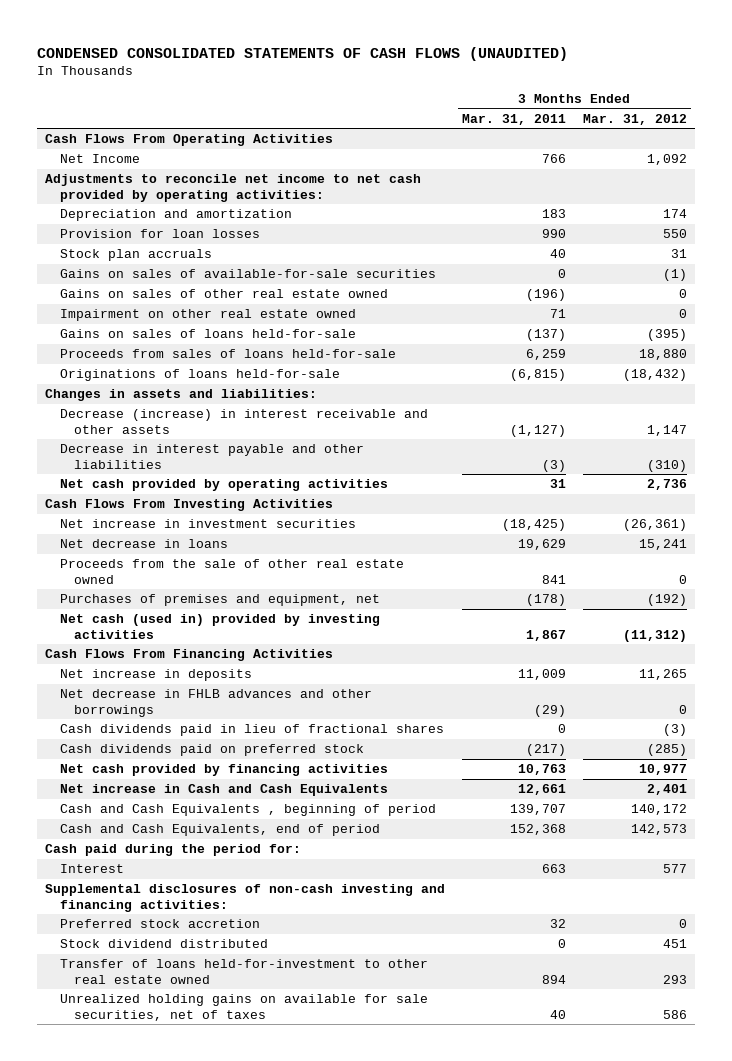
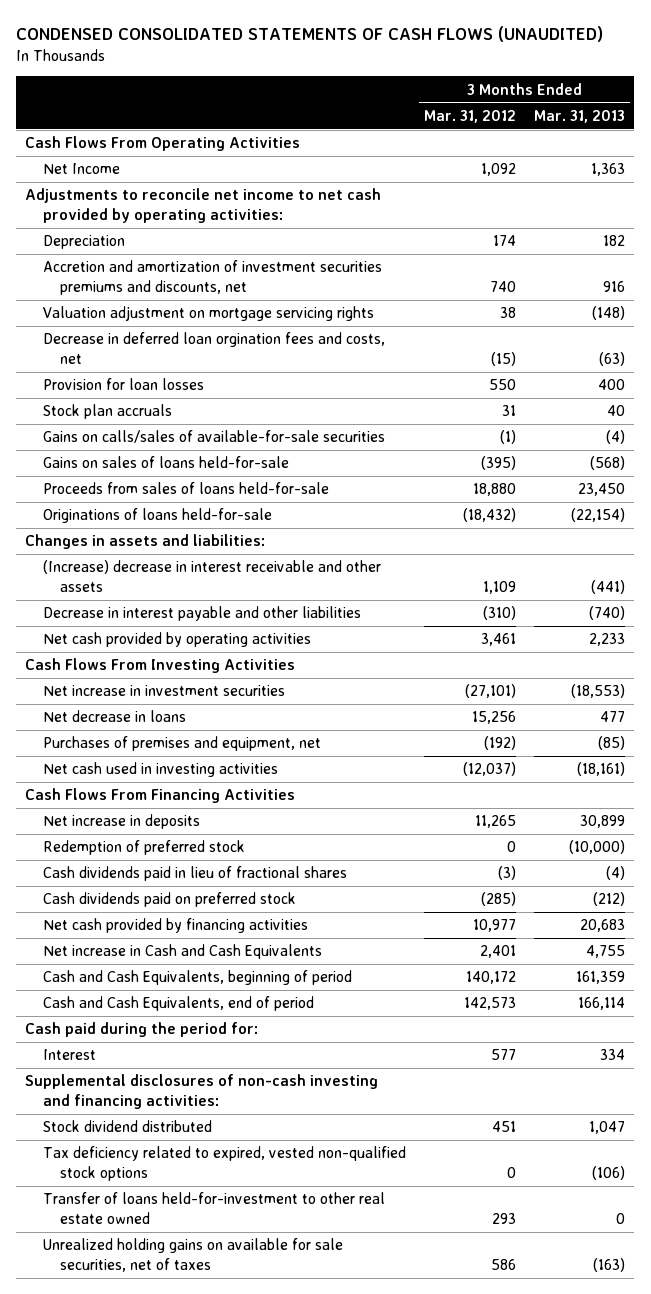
[461,113,566,125] Mar. 31, 2011 -> none
none -> [534,109,626,123] Mar. 31, 2013
[59,209,292,222] Depreciation and amortization -> [42,235,125,250] Depreciation
none -> [42,260,382,296] Accretion and amortization of investment securities premiums and discounts, net
none -> [42,306,374,322] Valuation adjustment on mortgage servicing rights
none -> [42,332,385,365] Decrease in deferred loan orgination fees and costs, net
[59,289,388,299] Gains on sales of other real estate owned -> none
[59,309,356,322] Impairment on other real estate owned -> none
[59,269,436,279] Gains on sales of available-for-sale securities -> [42,430,385,444] Gains on calls/sales of available-for-sale securities
[59,409,428,434] Decrease (increase) in interest receivable and other assets -> [42,560,381,593] (Increase) decrease in interest receivable and other assets
[646,424,687,436] 1,147 -> [483,581,517,595] 1,109
[646,479,687,491] 2,736 -> [481,633,517,647] 3,461
[59,559,404,584] Proceeds from the sale of other real estate owned -> none
[622,519,687,532] (26,361) -> [465,684,517,699] (27,101)
[638,539,687,551] 15,241 -> [472,711,517,725] 15,256
[59,614,380,639] Net cash (used in) provided by investing activities -> [42,762,278,778] Net cash used in investing activities
[622,629,687,642] (11,312) -> [463,762,517,777] (12,037)
[59,689,372,717] Net decrease in FHLB advances and other borrowings -> none
none -> [42,840,245,856] Redemption of preferred stock
[59,804,436,817] Cash and Cash Equivalents , beginning of period -> [42,970,352,986] Cash and Cash Equivalents, beginning of period
[59,919,260,929] Preferred stock accretion -> none
none -> [42,1146,406,1182] Tax deficiency related to expired, vested non-qualified stock options

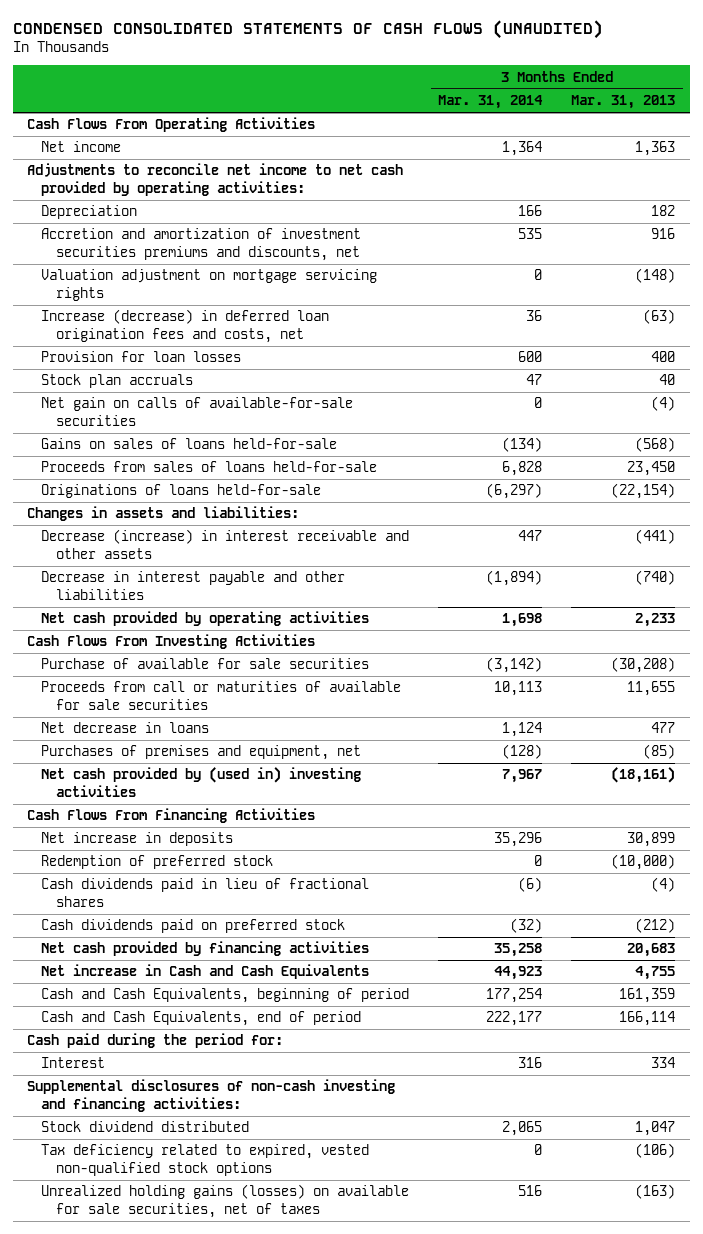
[424,109,517,123] Mar. 31, 2012 -> none
none -> [438,95,544,110] Mar. 31, 2014
[42,163,120,175] Net Income -> [41,141,122,153] Net income
[42,332,385,365] Decrease in deferred loan orgination fees and costs, net -> [41,309,330,343] Increase (decrease) in deferred loan origination fees and costs, net
[42,430,385,444] Gains on calls/sales of available-for-sale securities -> [41,397,354,426] Net gain on calls of available-for-sale securities
[42,560,381,593] (Increase) decrease in interest receivable and other assets -> [41,529,410,559] Decrease (increase) in interest receivable and other assets
[42,685,285,697] Net increase in investment securities -> none
none -> [41,658,370,670] Purchase of available for sale securities
none -> [41,681,402,710] Proceeds from call or maturities of available for sale securities
[42,762,278,778] Net cash used in investing activities -> [41,767,362,797] Net cash provided by (used in) investing activities
[42,1192,385,1225] Transfer of loans held-for-investment to other real estate owned -> none
[42,1238,343,1273] Unrealized holding gains on available for sale securities, net of taxes -> [41,1184,410,1218] Unrealized holding gains (losses) on available for sale securities, net of taxes

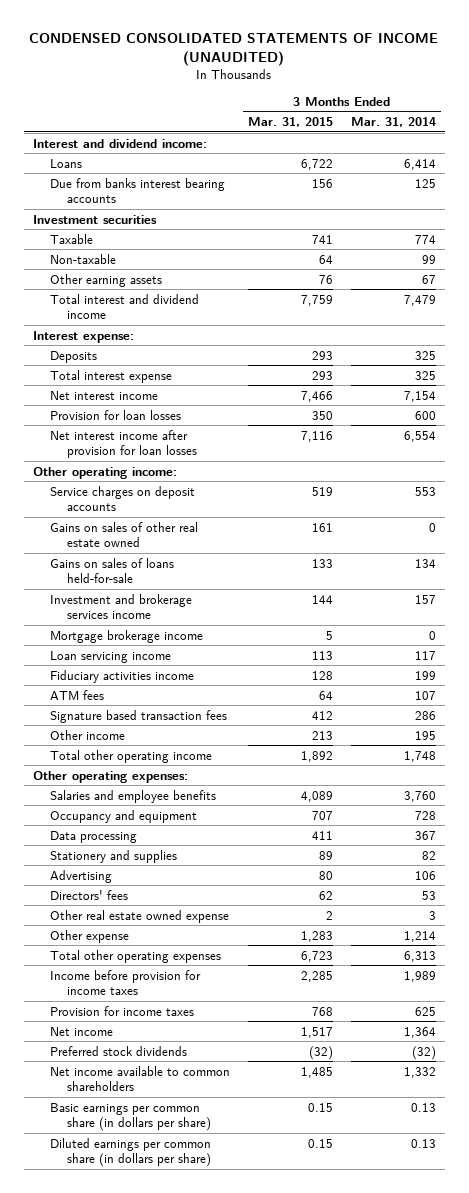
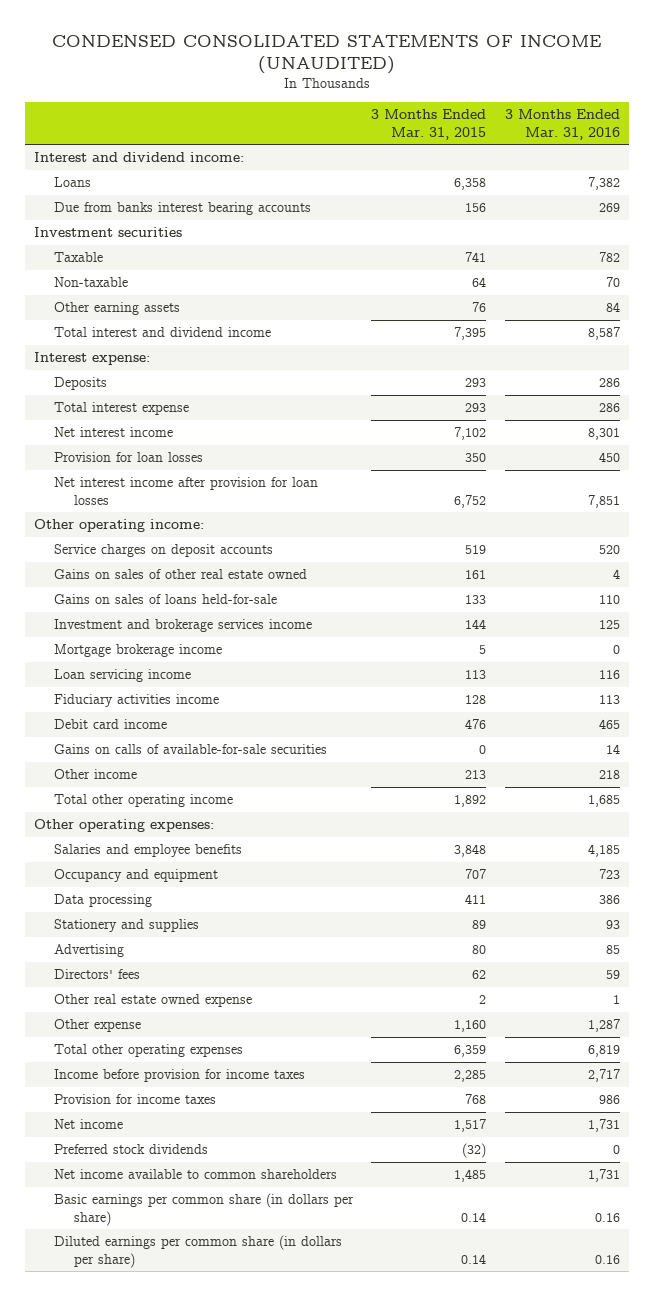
[351,117,437,128] Mar. 31, 2014 -> none
none -> [505,109,621,140] 3 Months Ended Mar. 31, 2016
[300,158,333,170] 6,722 -> [454,178,487,191] 6,358
[300,294,333,306] 7,759 -> [454,327,487,341] 7,395
[300,390,333,402] 7,466 -> [454,427,487,441] 7,102
[300,430,333,442] 7,116 -> [454,494,487,508] 6,752
[49,689,104,700] ATM fees -> none
[49,709,227,723] Signature based transaction fees -> none
none -> [53,719,167,730] Debit card income
none -> [53,744,327,755] Gains on calls of available-for-sale securities
[300,790,333,802] 4,089 -> [454,844,487,858] 3,848
[300,930,333,942] 1,283 -> [454,1020,487,1033] 1,160
[300,950,333,962] 6,723 -> [454,1045,487,1058] 6,359
[307,1102,333,1112] 0.15 -> [461,1211,487,1222] 0.14
[307,1138,333,1148] 0.15 -> [461,1253,487,1264] 0.14

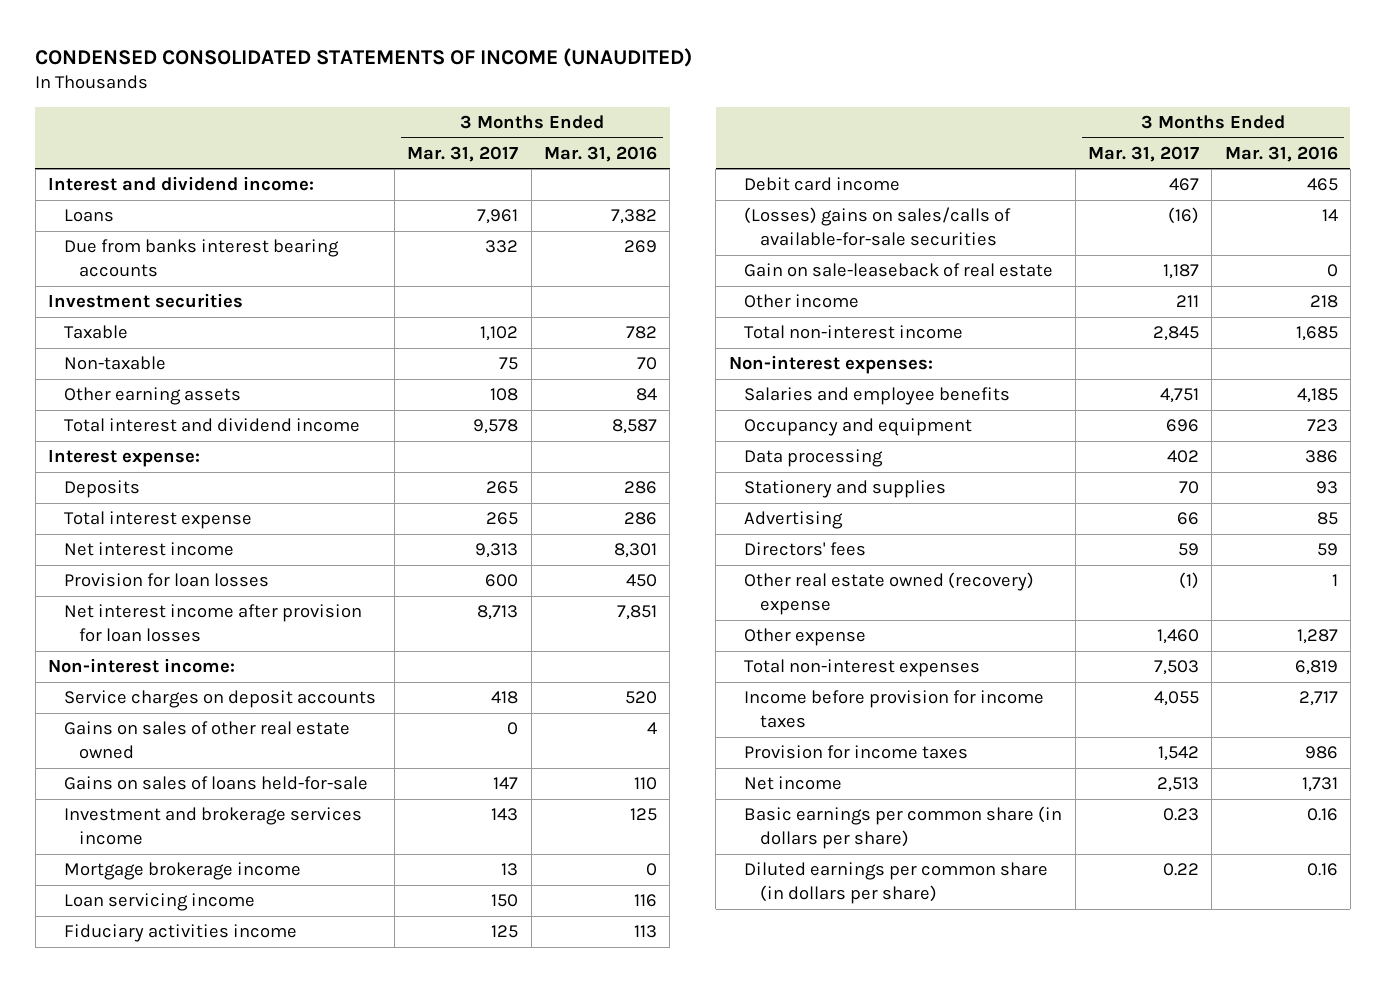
[371,109,487,140] 3 Months Ended Mar. 31, 2015 -> none
none -> [407,145,519,162] Mar. 31, 2017
[34,519,205,533] Other operating income: -> [47,658,235,674] Non-interest income:
[53,744,327,755] Gains on calls of available-for-sale securities -> [744,207,1012,246] (Losses) gains on sales/calls of available-for-sale securities
none -> [744,263,1054,278] Gain on sale-leaseback of real estate
[53,794,233,808] Total other operating income -> [744,325,964,340] Total non-interest income
[34,819,215,833] Other operating expenses: -> [728,355,933,375] Non-interest expenses:
[53,994,252,1008] Other real estate owned expense -> [744,572,1035,615] Other real estate owned (recovery) expense
[53,1044,243,1058] Total other operating expenses -> [744,659,981,678] Total non-interest expenses
[53,1144,208,1155] Preferred stock dividends -> none
[53,1169,337,1180] Net income available to common shareholders -> none

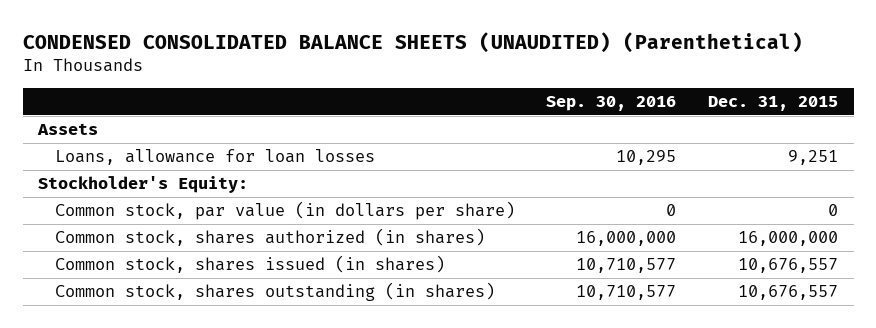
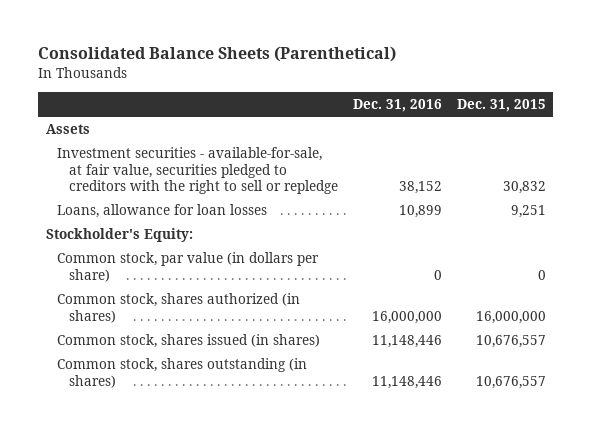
[22,31,803,53] CONDENSED CONSOLIDATED BALANCE SHEETS (UNAUDITED) (Parenthetical) -> [38,46,397,63] Consolidated Balance Sheets (Parenthetical)
[546,96,677,112] Sep. 30, 2016 -> none
none -> [353,98,443,112] Dec. 31, 2016
none -> [57,147,339,195] Investment securities - available-for-sale, at fair value, securities pledged to creditors with the right to sell or repledge

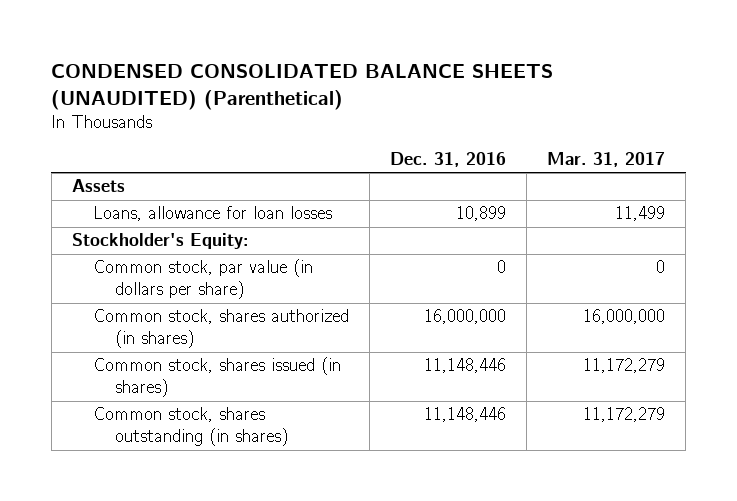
[38,46,397,63] Consolidated Balance Sheets (Parenthetical) -> [51,64,554,110] CONDENSED CONSOLIDATED BALANCE SHEETS (UNAUDITED) (Parenthetical)
[456,98,546,112] Dec. 31, 2015 -> none
none -> [547,151,666,167] Mar. 31, 2017
[57,147,339,195] Investment securities - available-for-sale, at fair value, securities pledged to creditors with the right to sell or repledge -> none

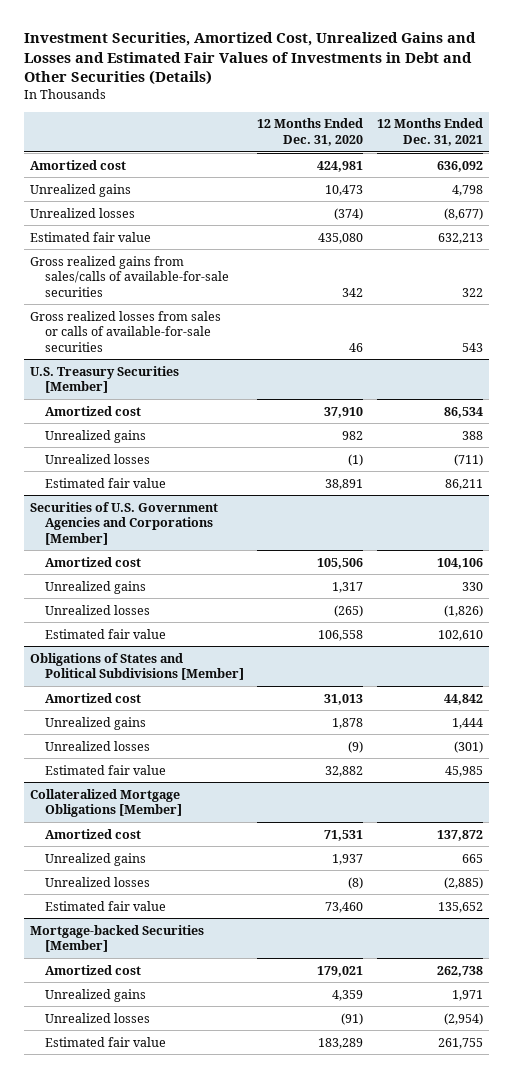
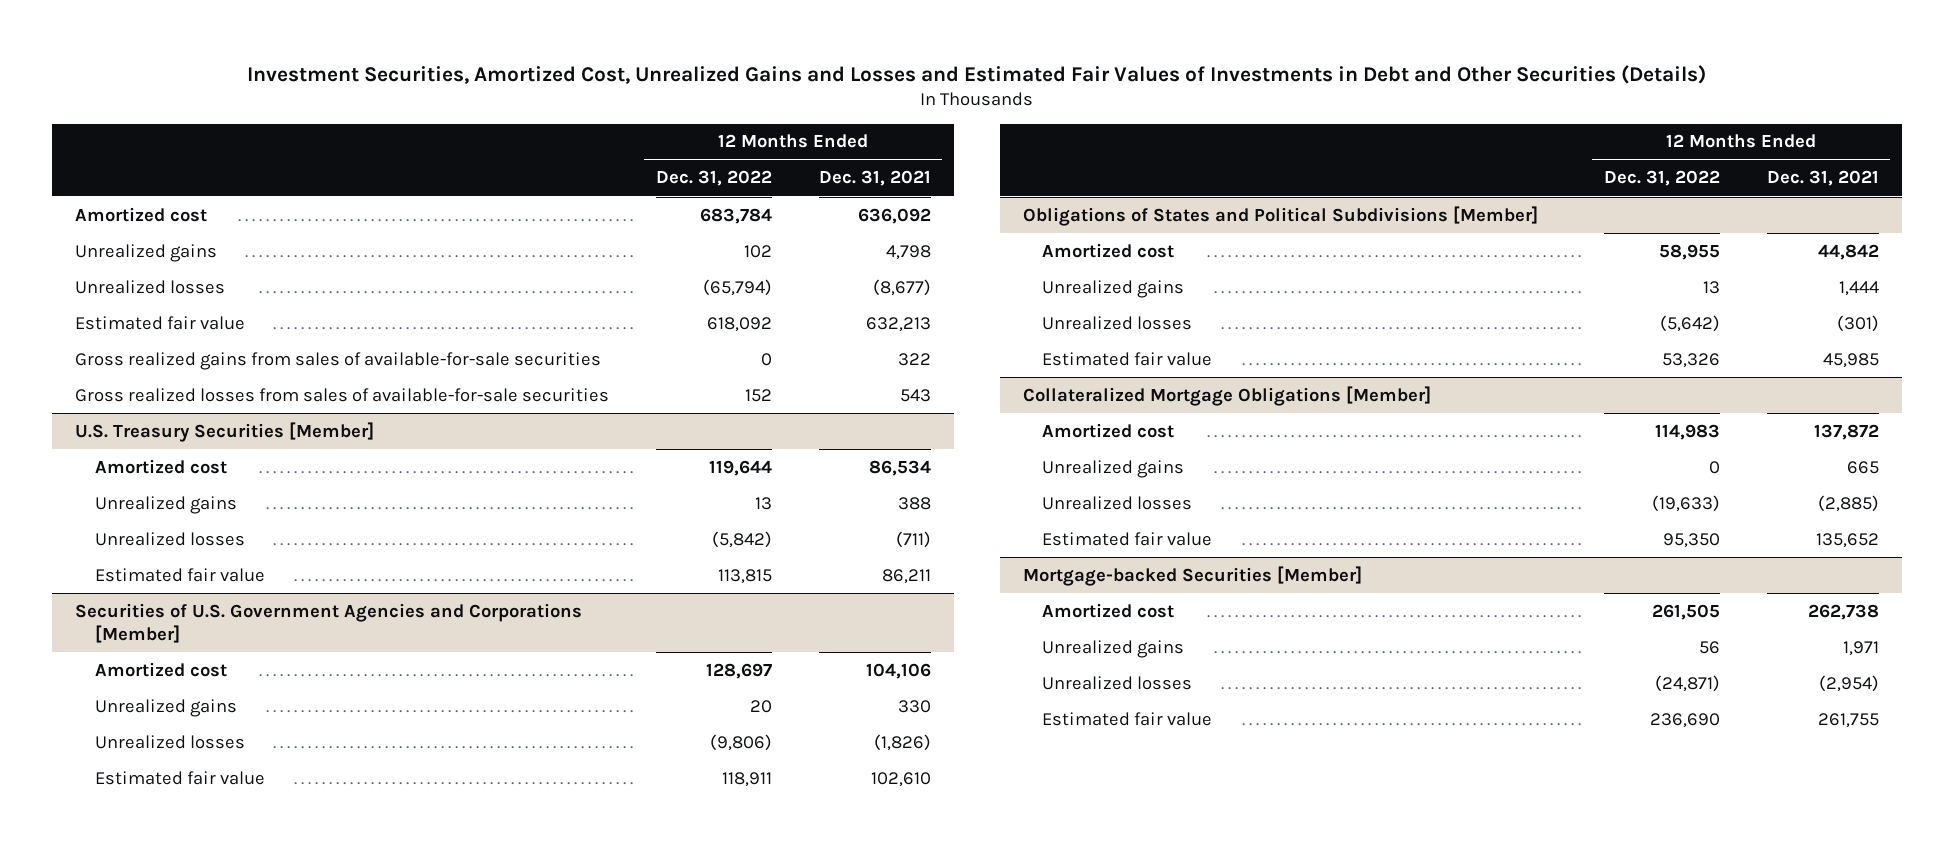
[257,118,364,147] 12 Months Ended Dec. 31, 2020 -> none
none -> [655,170,772,187] Dec. 31, 2022
[30,255,229,297] Gross realized gains from sales/calls of available-for-sale securities -> [75,351,602,370] Gross realized gains from sales of available-for-sale securities
[30,310,222,352] Gross realized losses from sales or calls of available-for-sale securities -> [75,387,610,402] Gross realized losses from sales of available-for-sale securities

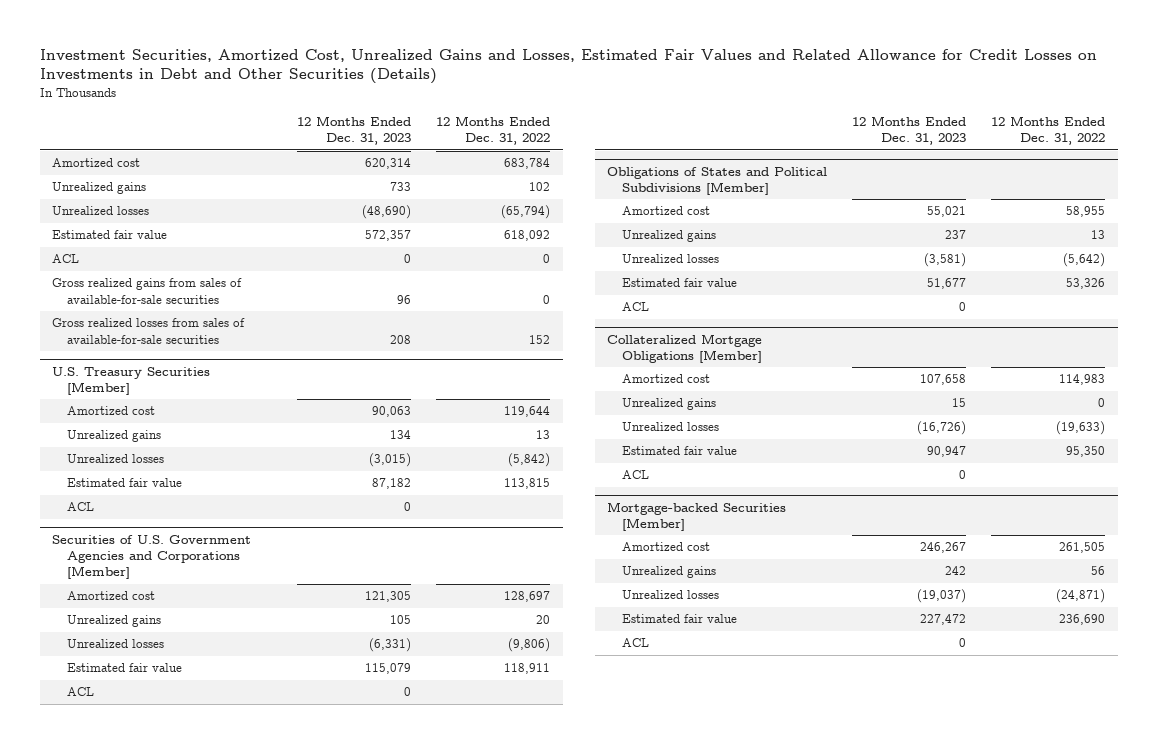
[246,64,1706,84] Investment Securities, Amortized Cost, Unrealized Gains and Losses and Estimated Fair Values of Investments in Debt and Other Securities (Details) -> [39,48,1097,85] Investment Securities, Amortized Cost, Unrealized Gains and Losses, Estimated Fair Values and Related Allowance for Credit Losses on Investments in Debt and Other Securities (Details)
[818,170,931,187] Dec. 31, 2021 -> none
none -> [297,115,412,145] 12 Months Ended Dec. 31, 2023
none -> [52,254,80,264] ACL
none -> [67,502,95,512] ACL
none -> [67,687,95,697] ACL
none -> [621,302,649,312] ACL
none -> [621,470,649,480] ACL
none -> [621,638,649,648] ACL

